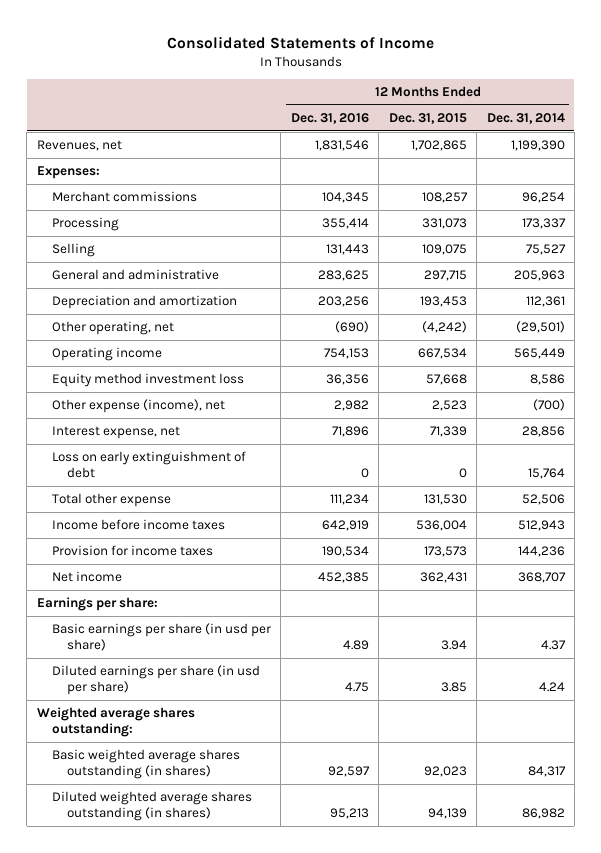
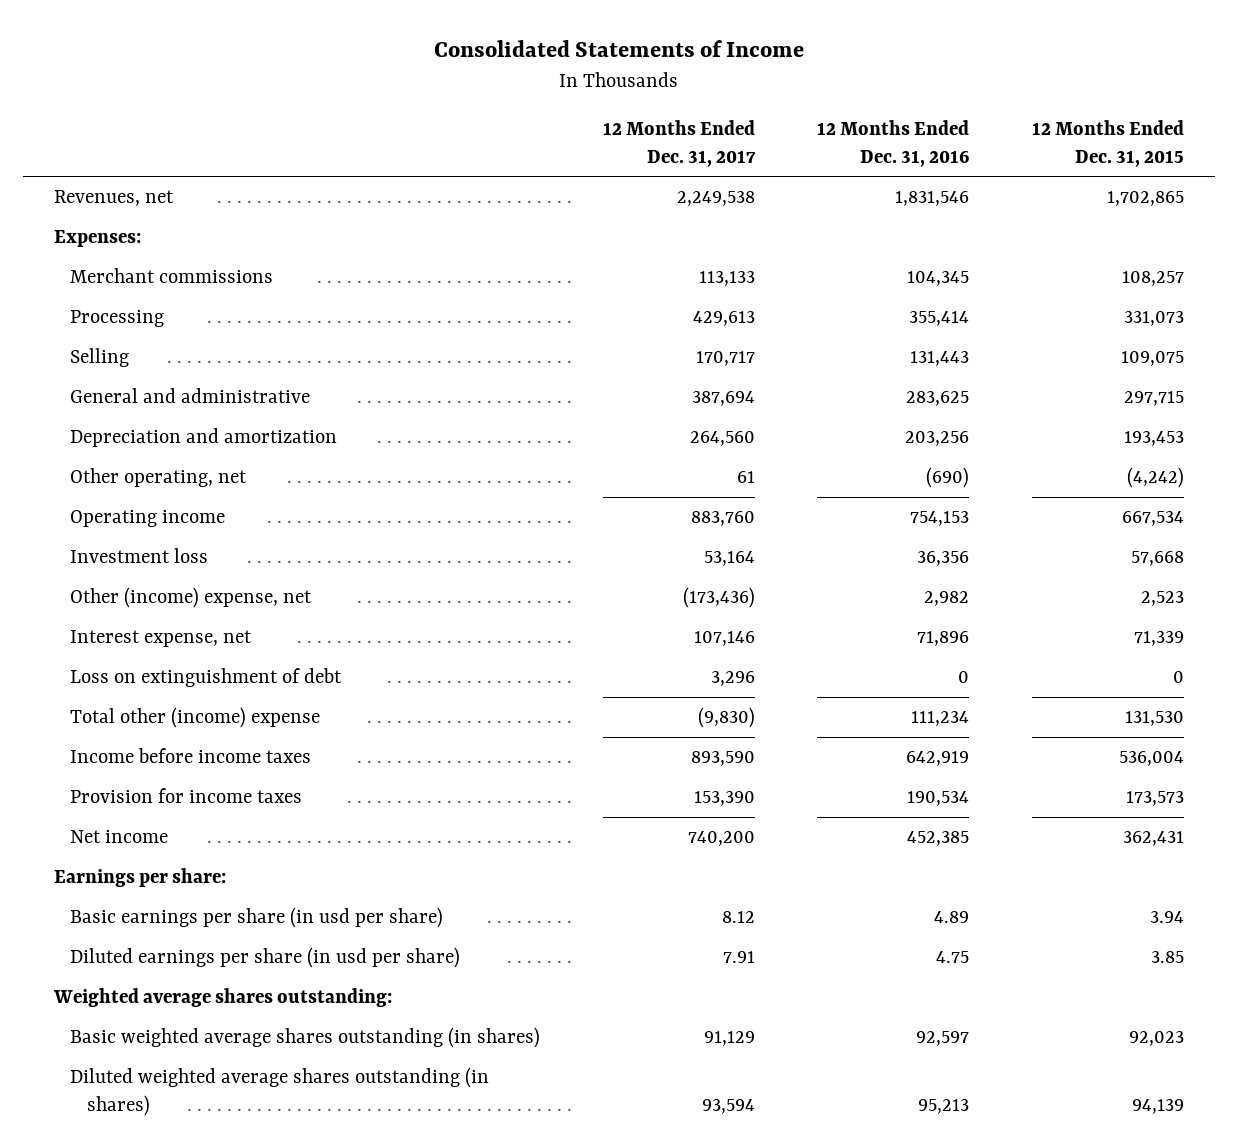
[486,112,565,124] Dec. 31, 2014 -> none
none -> [602,120,756,167] 12 Months Ended Dec. 31, 2017
[51,373,244,388] Equity method investment loss -> [70,548,209,564] Investment loss
[51,399,225,414] Other expense (income), net -> [70,587,313,609] Other (income) expense, net
[51,451,246,479] Loss on early extinguishment of debt -> [70,668,343,688] Loss on extinguishment of debt
[51,493,171,508] Total other expense -> [70,707,321,729] Total other (income) expense

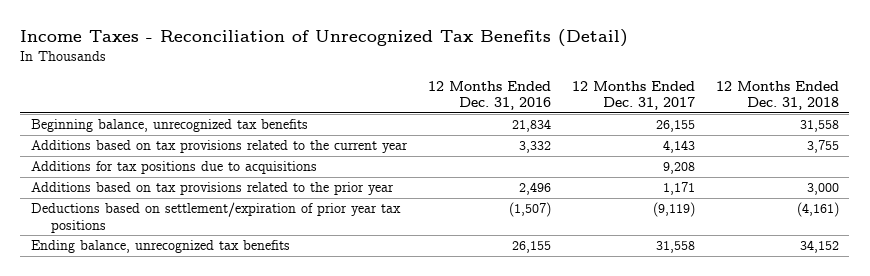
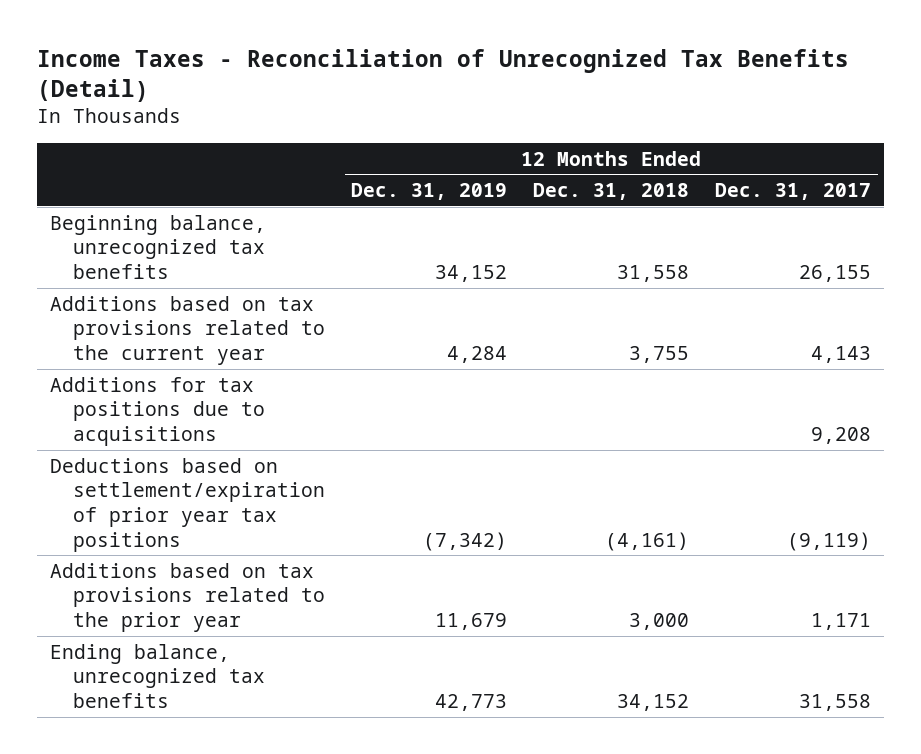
[427,80,551,111] 12 Months Ended Dec. 31, 2016 -> none
none -> [351,182,508,200] Dec. 31, 2019
[30,182,394,196] Additions based on tax provisions related to the prior year -> [49,562,325,633] Additions based on tax provisions related to the prior year

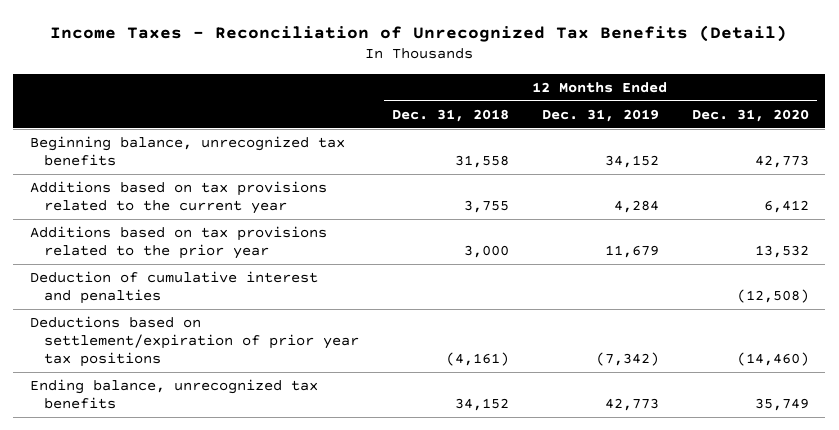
[715,182,872,200] Dec. 31, 2017 -> none
none -> [691,108,809,122] Dec. 31, 2020
[49,376,265,447] Additions for tax positions due to acquisitions -> none
none -> [29,271,318,304] Deduction of cumulative interest and penalties
[49,457,325,552] Deductions based on settlement/expiration of prior year tax positions -> [29,316,360,367] Deductions based on settlement/expiration of prior year tax positions

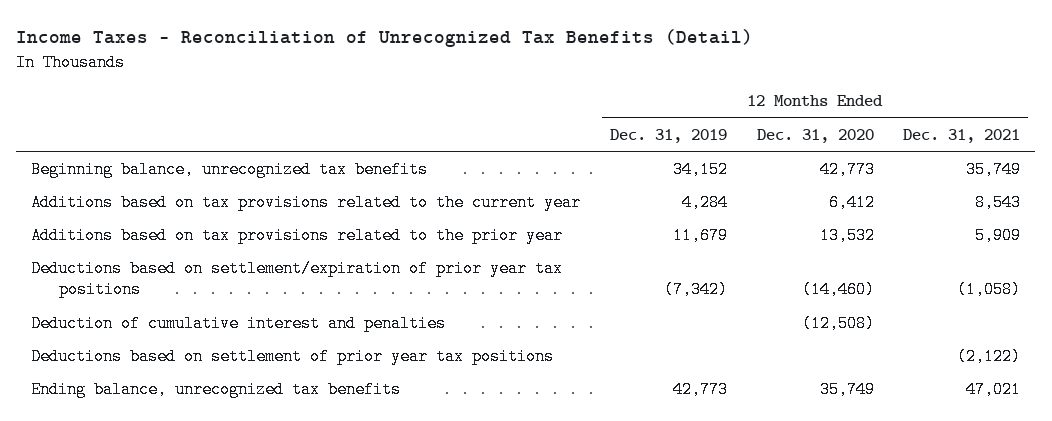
[392,108,510,122] Dec. 31, 2018 -> none
none -> [903,128,1021,143] Dec. 31, 2021
[29,271,318,304] Deduction of cumulative interest and penalties -> [31,315,447,333] Deduction of cumulative interest and penalties
none -> [31,348,555,366] Deductions based on settlement of prior year tax positions

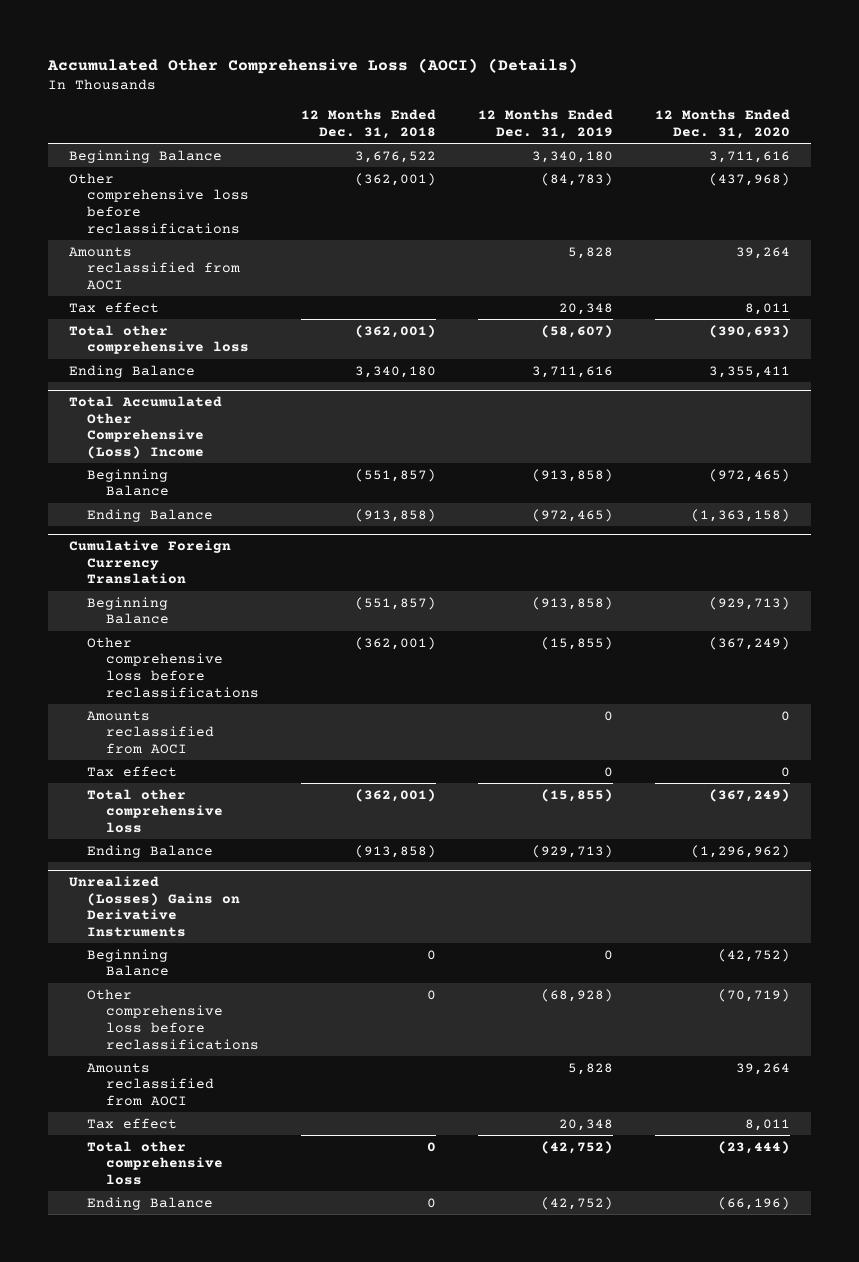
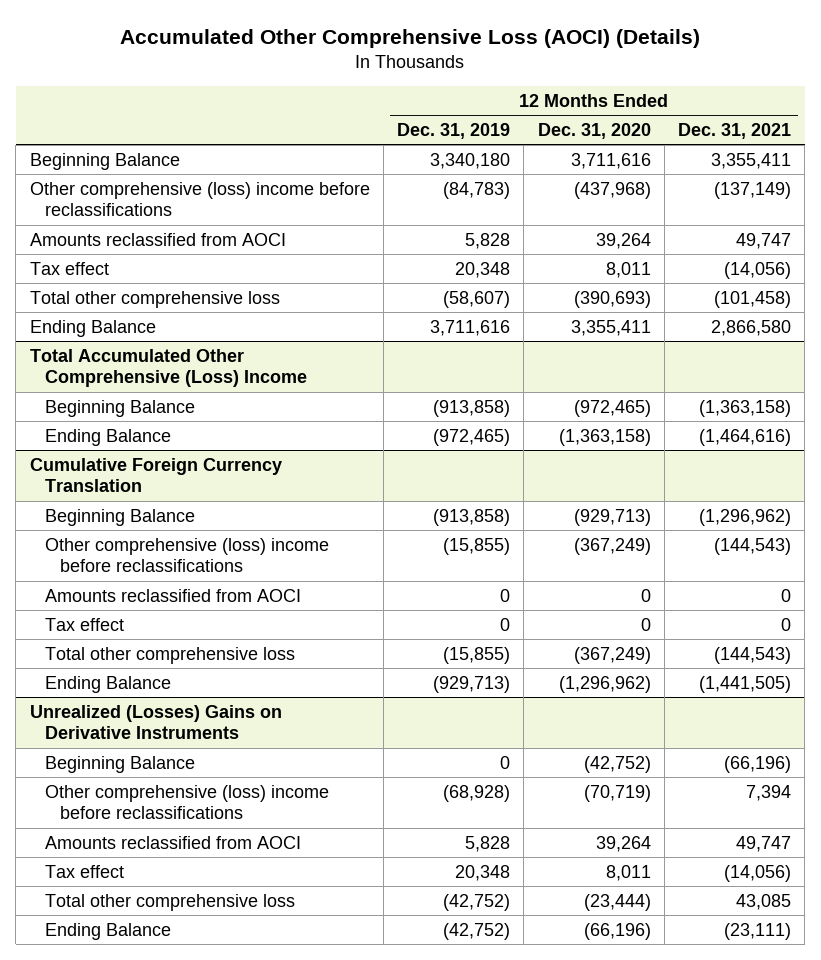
[300,109,436,140] 12 Months Ended Dec. 31, 2018 -> none
none -> [678,123,792,140] Dec. 31, 2021
[69,172,250,234] Other comprehensive loss before reclassifications -> [29,181,370,217] Other comprehensive (loss) income before reclassifications
[87,636,259,698] Other comprehensive loss before reclassifications -> [44,537,329,573] Other comprehensive (loss) income before reclassifications
[87,988,259,1050] Other comprehensive loss before reclassifications -> [44,784,329,820] Other comprehensive (loss) income before reclassifications

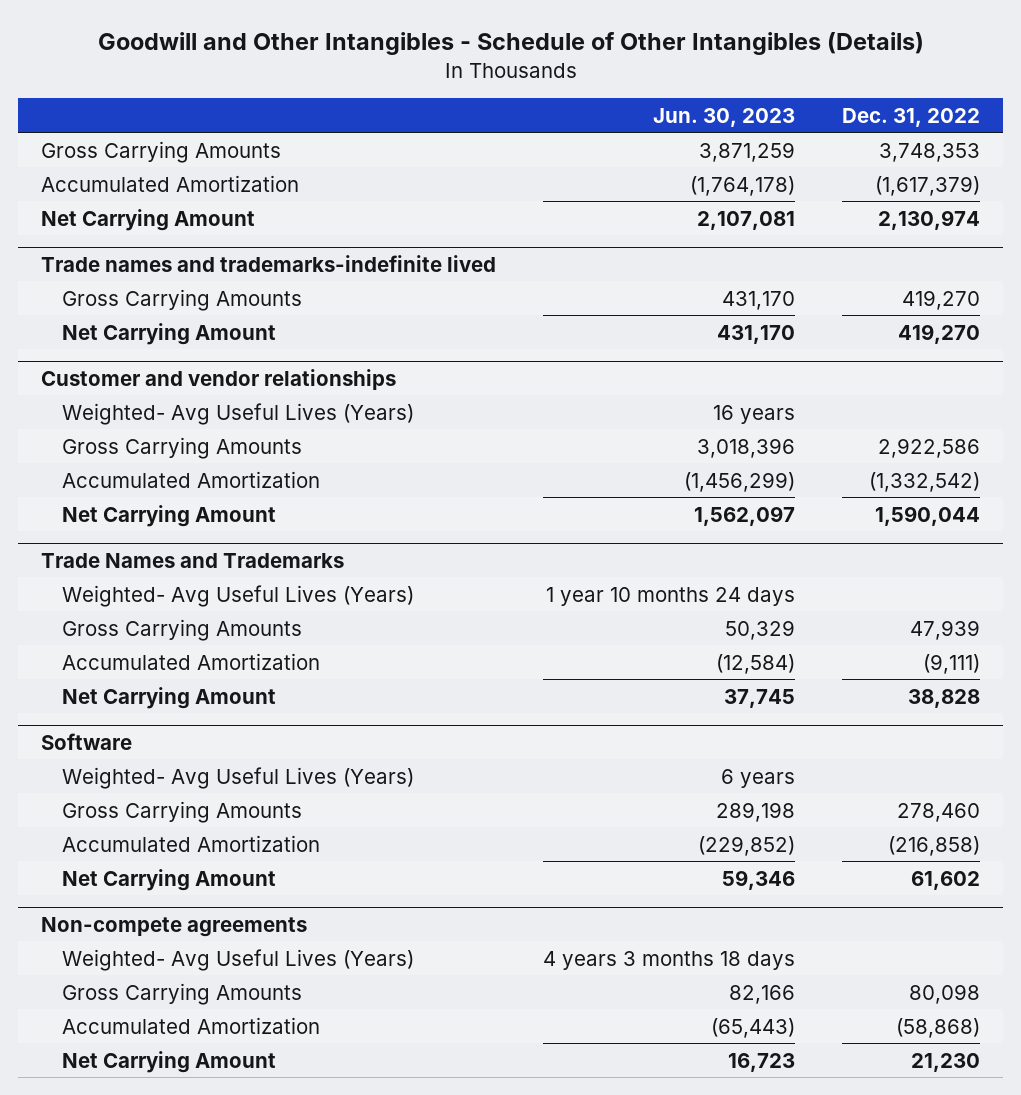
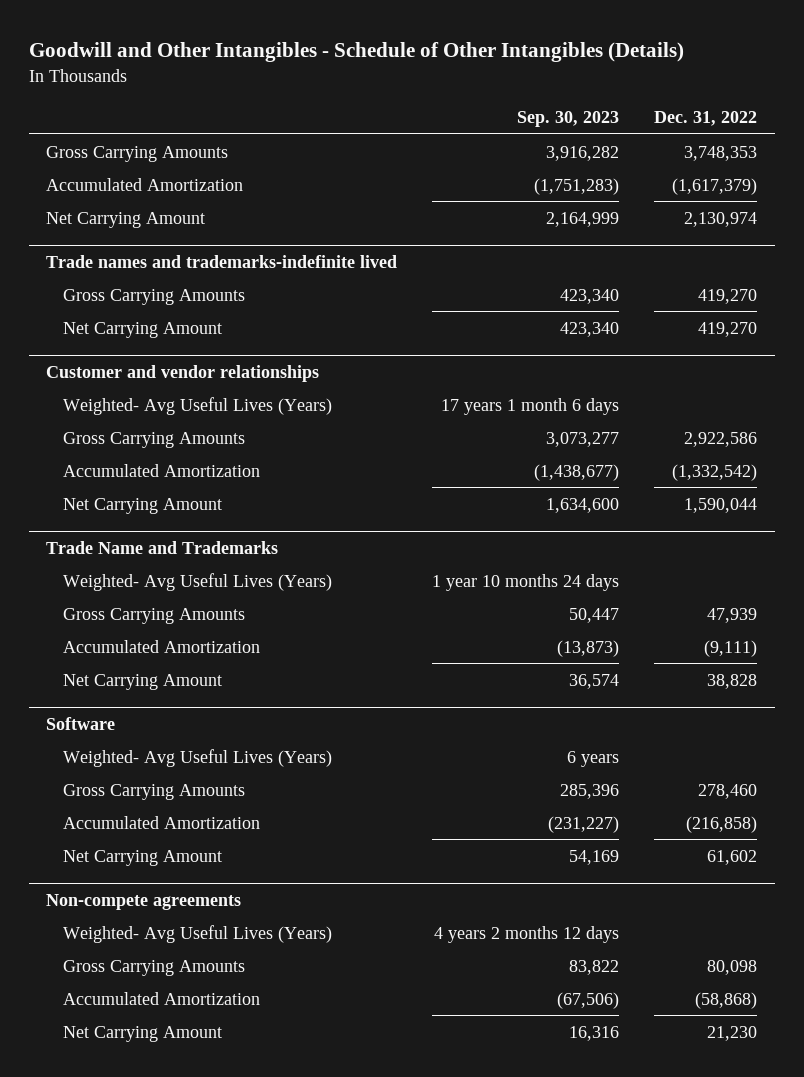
[653,107,796,127] Jun. 30, 2023 -> none
none -> [517,110,620,127] Sep. 30, 2023
[41,552,345,568] Trade Names and Trademarks -> [46,540,279,554] Trade Name and Trademarks

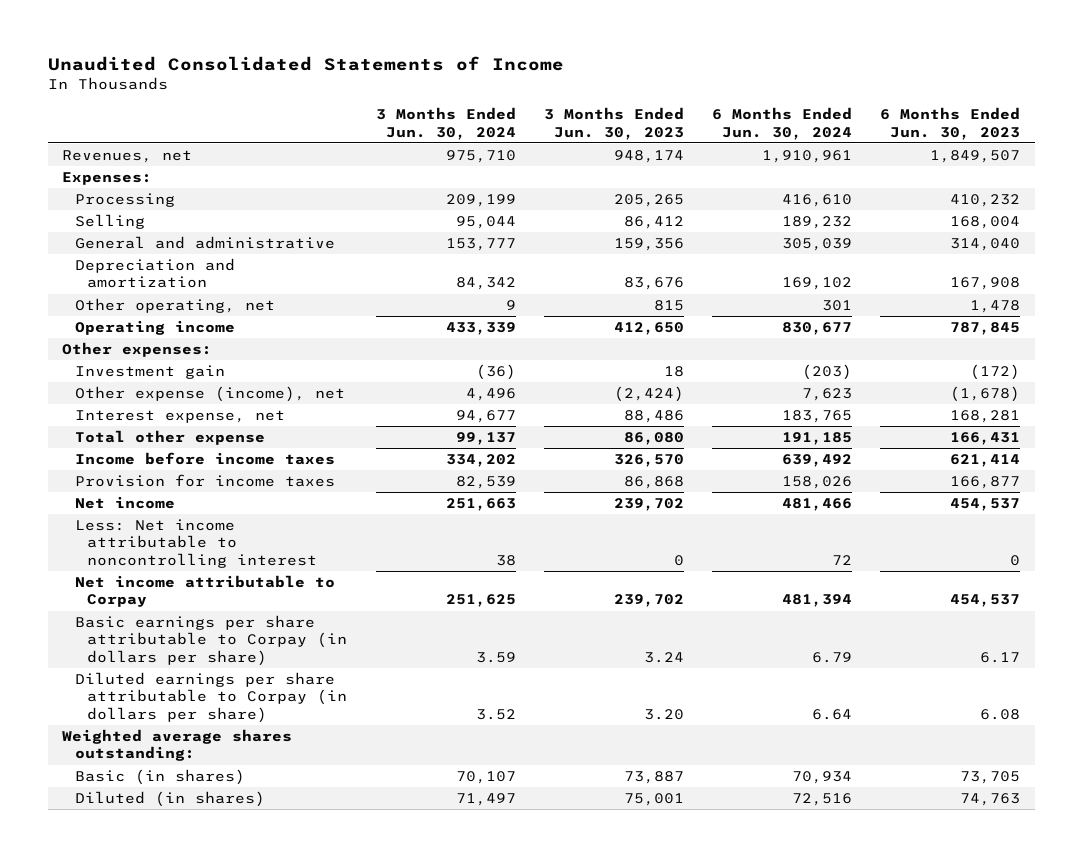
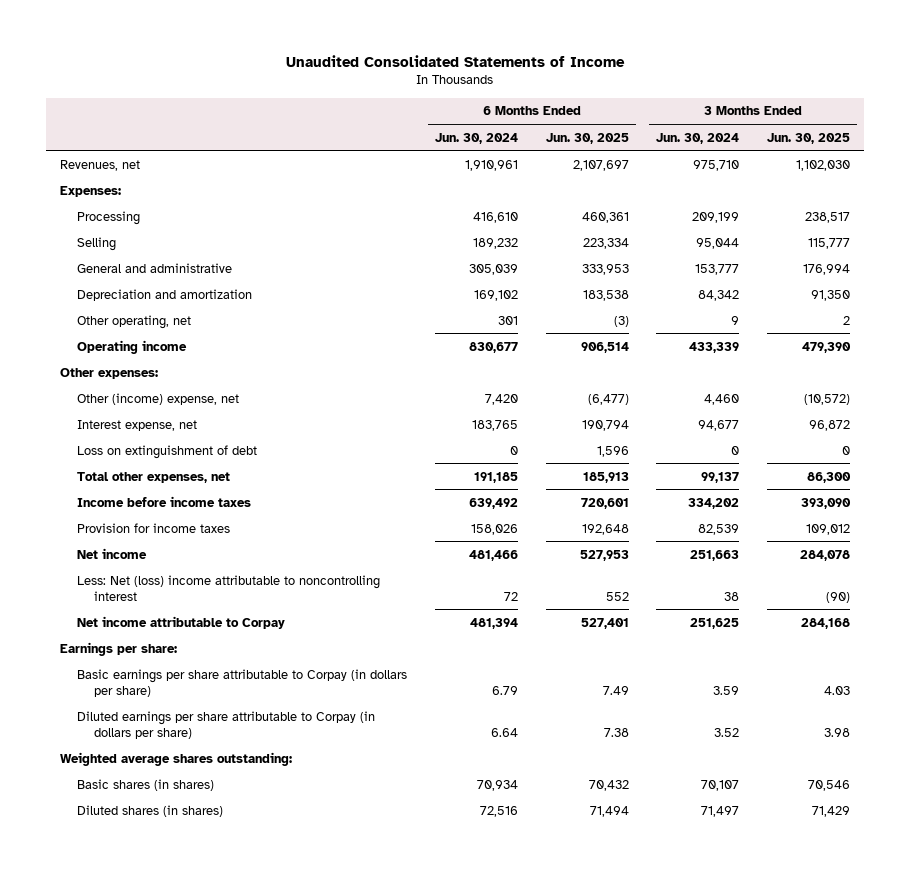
[543,107,684,140] 3 Months Ended Jun. 30, 2023 -> none
[880,107,1021,140] 6 Months Ended Jun. 30, 2023 -> none
none -> [545,132,629,144] Jun. 30, 2025
none -> [766,132,850,144] Jun. 30, 2025
[74,365,225,380] Investment gain -> none
[74,386,345,403] Other expense (income), net -> [77,392,240,405] Other (income) expense, net
[465,388,516,402] 4,496 -> [704,393,740,405] 4,460
[802,388,853,402] 7,623 -> [484,393,518,405] 7,420
none -> [77,444,258,459] Loss on extinguishment of debt
[74,430,265,446] Total other expense -> [77,471,231,483] Total other expenses, net
[74,519,318,568] Less: Net income attributable to noncontrolling interest -> [77,574,381,601] Less: Net (loss) income attributable to noncontrolling interest
none -> [59,641,177,656] Earnings per share:
[74,769,245,786] Basic (in shares) -> [77,778,215,791] Basic shares (in shares)
[74,791,265,808] Diluted (in shares) -> [77,804,224,817] Diluted shares (in shares)

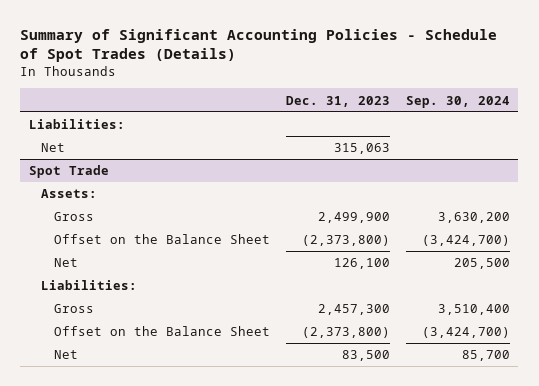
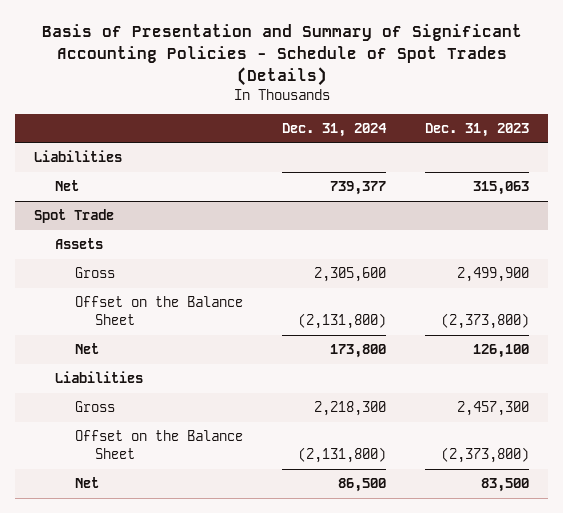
[20,28,498,63] Summary of Significant Accounting Policies - Schedule of Spot Trades (Details) -> [41,23,522,86] Basis of Presentation and Summary of Significant Accounting Policies - Schedule of Spot Trades (Details)
[406,95,511,108] Sep. 30, 2024 -> none
none -> [281,123,387,138] Dec. 31, 2024
[28,119,125,130] Liabilities: -> [34,150,123,163] Liabilities
[41,189,98,199] Assets: -> [54,238,103,250] Assets
[41,280,138,291] Liabilities: -> [54,371,143,384] Liabilities

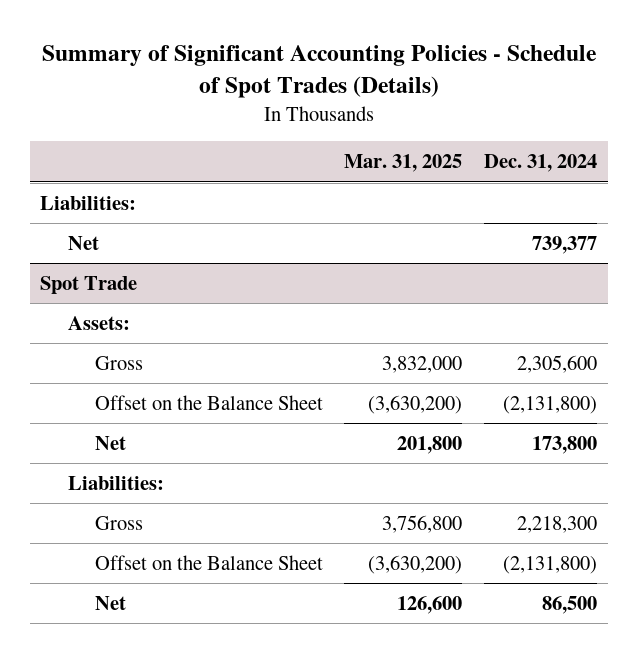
[41,23,522,86] Basis of Presentation and Summary of Significant Accounting Policies - Schedule of Spot Trades (Details) -> [41,45,597,99] Summary of Significant Accounting Policies - Schedule of Spot Trades (Details)
[424,123,529,138] Dec. 31, 2023 -> none
none -> [344,154,463,173] Mar. 31, 2025
[34,150,123,163] Liabilities -> [40,195,137,210] Liabilities:
[54,238,103,250] Assets -> [67,315,130,330] Assets:
[54,371,143,384] Liabilities -> [67,475,164,490] Liabilities:

